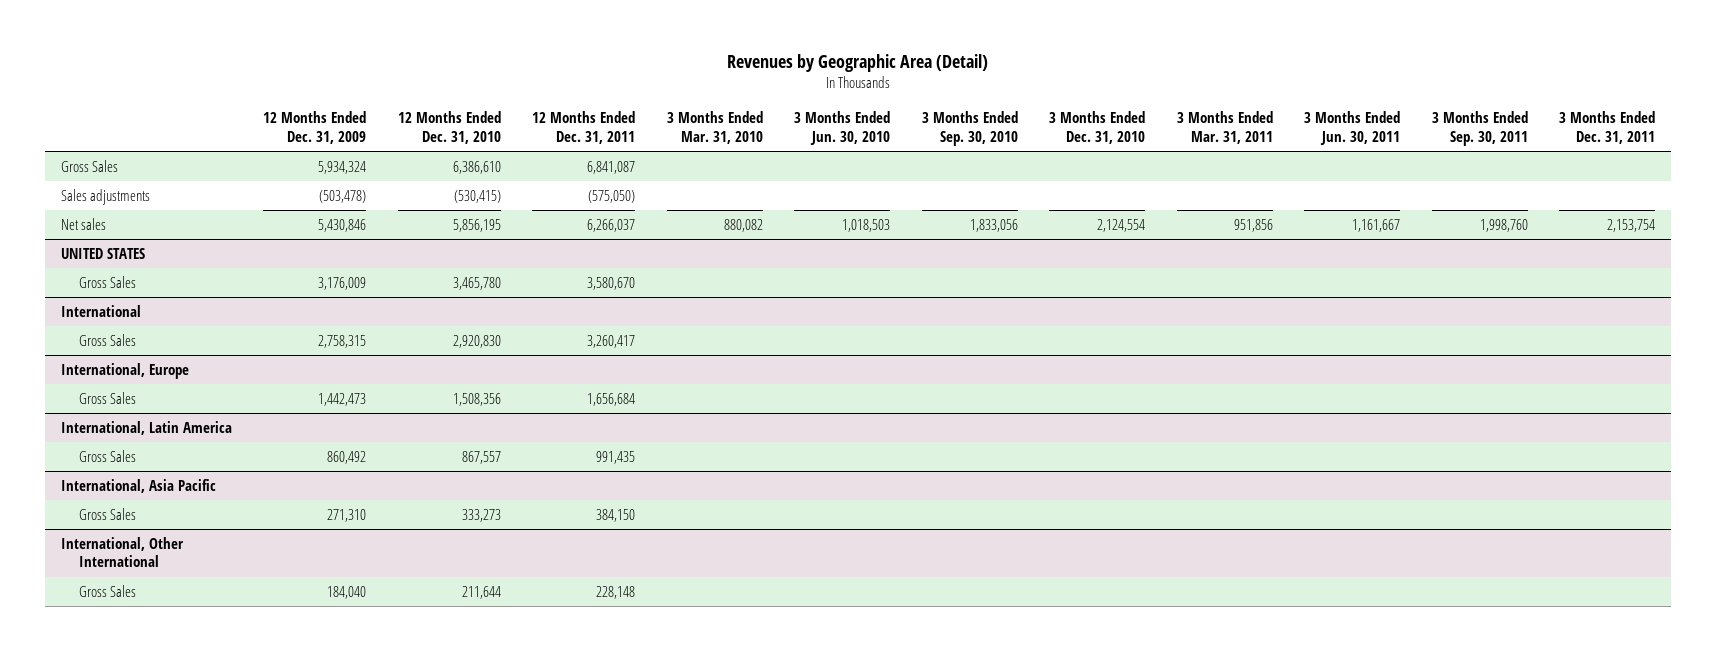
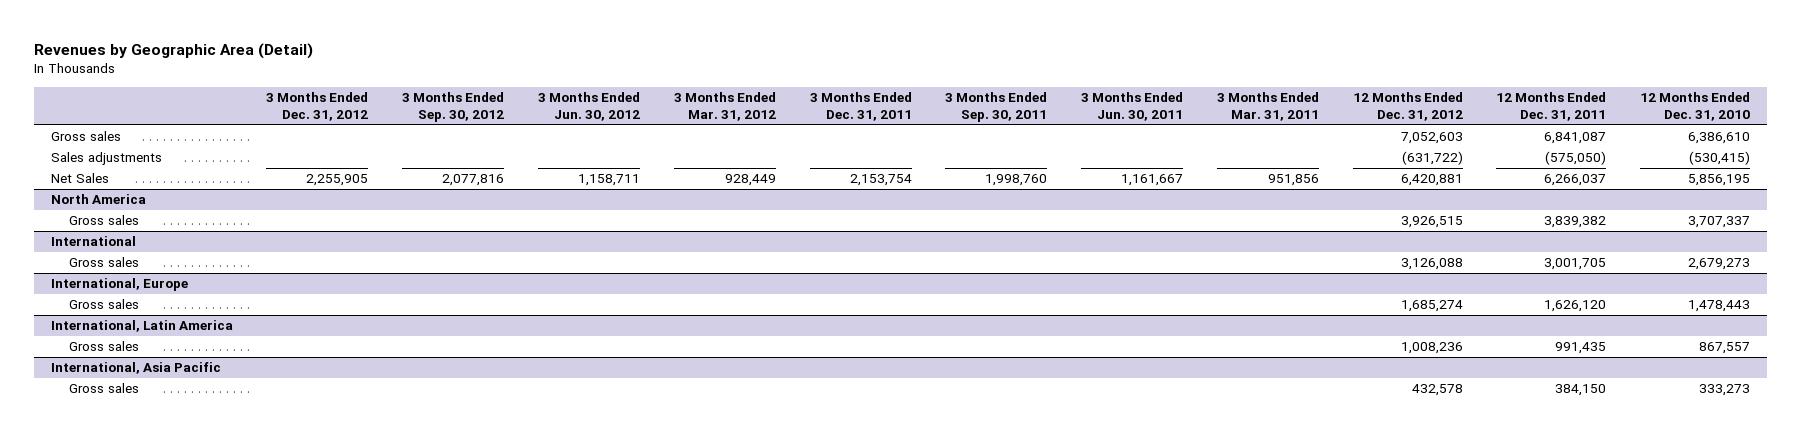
[263,111,367,144] 12 Months Ended Dec. 31, 2009 -> none
[666,111,763,144] 3 Months Ended Mar. 31, 2010 -> none
[794,111,891,145] 3 Months Ended Jun. 30, 2010 -> none
[921,111,1018,146] 3 Months Ended Sep. 30, 2010 -> none
[1049,111,1146,144] 3 Months Ended Dec. 31, 2010 -> none
none -> [266,91,369,122] 3 Months Ended Dec. 31, 2012
none -> [402,91,505,123] 3 Months Ended Sep. 30, 2012
none -> [538,91,641,122] 3 Months Ended Jun. 30, 2012
none -> [673,91,776,122] 3 Months Ended Mar. 31, 2012
none -> [1352,91,1463,122] 12 Months Ended Dec. 31, 2012
[60,159,118,172] Gross Sales -> [50,131,121,142] Gross sales
[60,247,145,259] UNITED STATES -> none
[60,217,106,230] Net sales -> [50,173,109,184] Net Sales
none -> [50,194,146,205] North America
[78,275,136,288] Gross Sales -> [69,215,140,226] Gross sales
[452,276,501,290] 3,465,780 -> [1688,216,1751,229] 3,707,337
[587,276,636,290] 3,580,670 -> [1544,216,1607,229] 3,839,382
[78,333,136,346] Gross Sales -> [69,257,140,268] Gross sales
[452,334,501,348] 2,920,830 -> [1688,258,1751,271] 2,679,273
[587,334,636,348] 3,260,417 -> [1544,258,1607,271] 3,001,705
[78,391,136,404] Gross Sales -> [69,299,140,310] Gross sales
[452,392,501,406] 1,508,356 -> [1688,300,1751,313] 1,478,443
[587,392,636,406] 1,656,684 -> [1544,300,1607,313] 1,626,120
[78,449,136,462] Gross Sales -> [69,341,140,352] Gross sales
[60,536,184,568] International, Other International -> none
[78,584,136,597] Gross Sales -> none
[78,507,136,520] Gross Sales -> [69,383,140,394] Gross sales

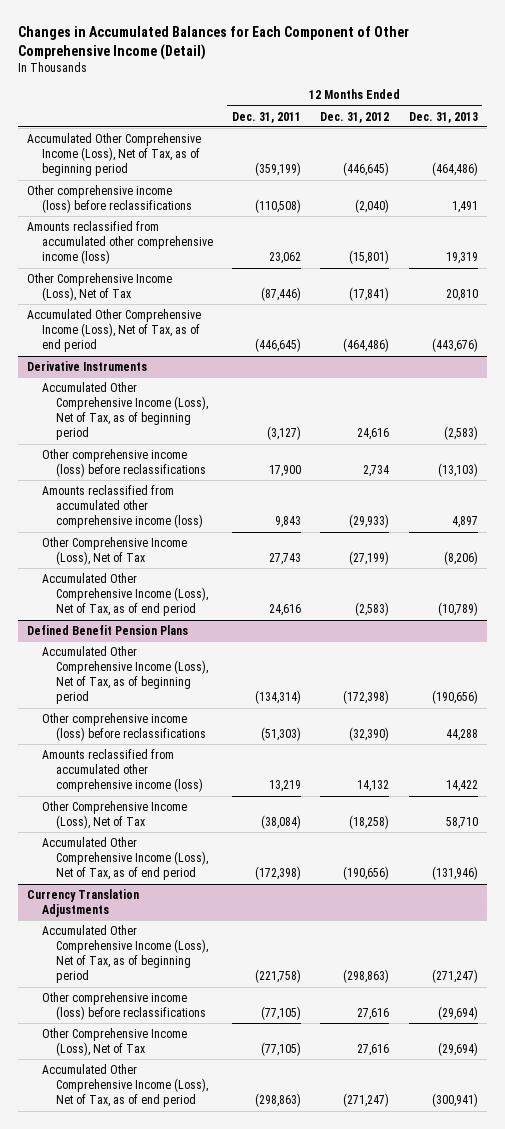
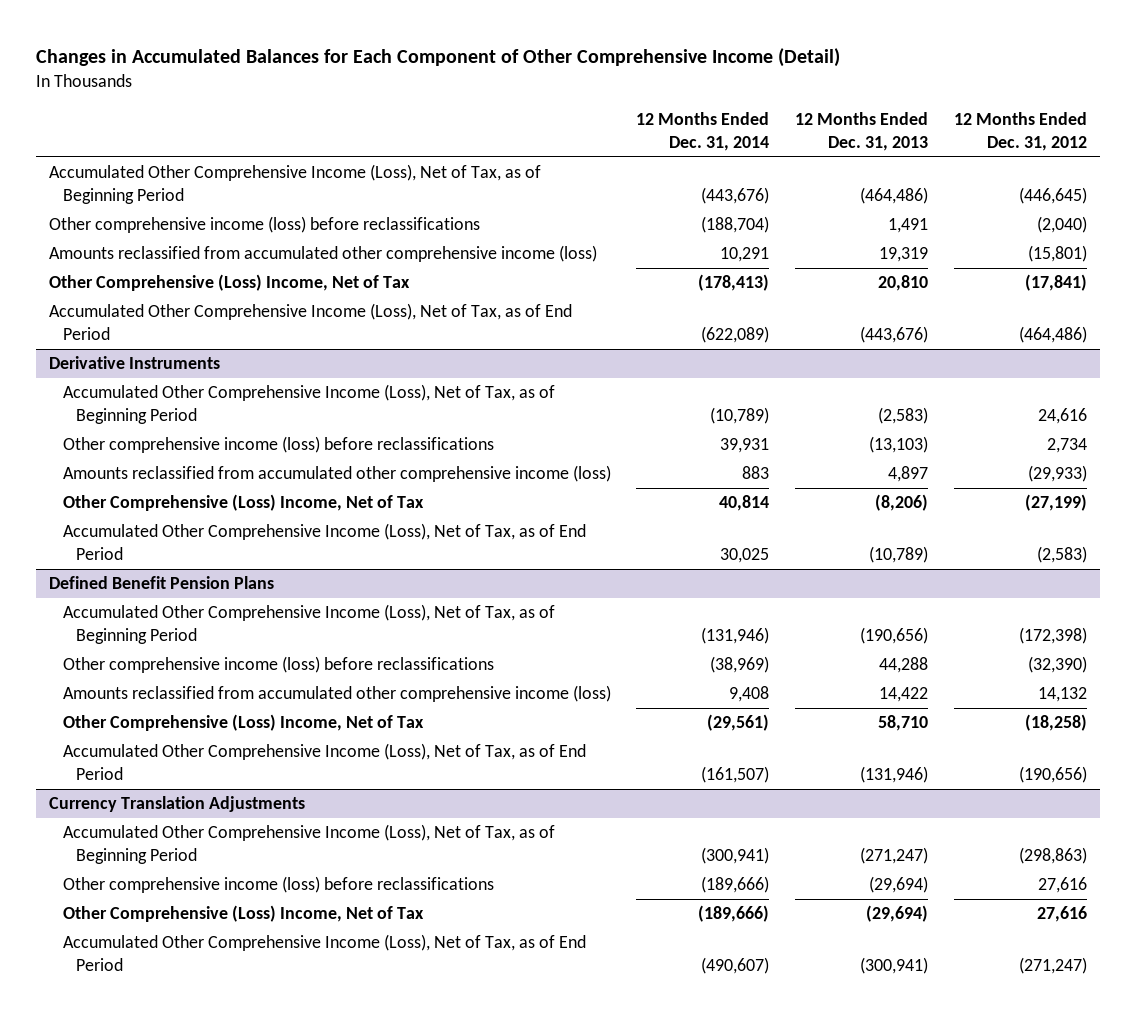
[232,111,302,123] Dec. 31, 2011 -> none
none -> [636,111,770,151] 12 Months Ended Dec. 31, 2014
[27,132,202,177] Accumulated Other Comprehensive Income (Loss), Net of Tax, as of beginning period -> [48,164,541,205] Accumulated Other Comprehensive Income (Loss), Net of Tax, as of Beginning Period
[27,272,173,302] Other Comprehensive Income (Loss), Net of Tax -> [48,274,410,292] Other Comprehensive (Loss) Income, Net of Tax
[27,308,202,353] Accumulated Other Comprehensive Income (Loss), Net of Tax, as of end period -> [48,303,572,341] Accumulated Other Comprehensive Income (Loss), Net of Tax, as of End Period
[41,381,209,441] Accumulated Other Comprehensive Income (Loss), Net of Tax, as of beginning period -> [62,384,555,425] Accumulated Other Comprehensive Income (Loss), Net of Tax, as of Beginning Period
[41,536,187,566] Other Comprehensive Income (Loss), Net of Tax -> [62,494,424,512] Other Comprehensive (Loss) Income, Net of Tax
[41,572,209,617] Accumulated Other Comprehensive Income (Loss), Net of Tax, as of end period -> [62,523,586,561] Accumulated Other Comprehensive Income (Loss), Net of Tax, as of End Period
[41,645,209,705] Accumulated Other Comprehensive Income (Loss), Net of Tax, as of beginning period -> [62,604,555,645] Accumulated Other Comprehensive Income (Loss), Net of Tax, as of Beginning Period
[41,800,187,830] Other Comprehensive Income (Loss), Net of Tax -> [62,714,424,732] Other Comprehensive (Loss) Income, Net of Tax
[41,836,209,881] Accumulated Other Comprehensive Income (Loss), Net of Tax, as of end period -> [62,743,586,781] Accumulated Other Comprehensive Income (Loss), Net of Tax, as of End Period
[41,924,209,984] Accumulated Other Comprehensive Income (Loss), Net of Tax, as of beginning period -> [62,824,555,865] Accumulated Other Comprehensive Income (Loss), Net of Tax, as of Beginning Period
[41,1027,187,1057] Other Comprehensive Income (Loss), Net of Tax -> [62,905,424,923] Other Comprehensive (Loss) Income, Net of Tax
[41,1063,209,1108] Accumulated Other Comprehensive Income (Loss), Net of Tax, as of end period -> [62,934,586,972] Accumulated Other Comprehensive Income (Loss), Net of Tax, as of End Period

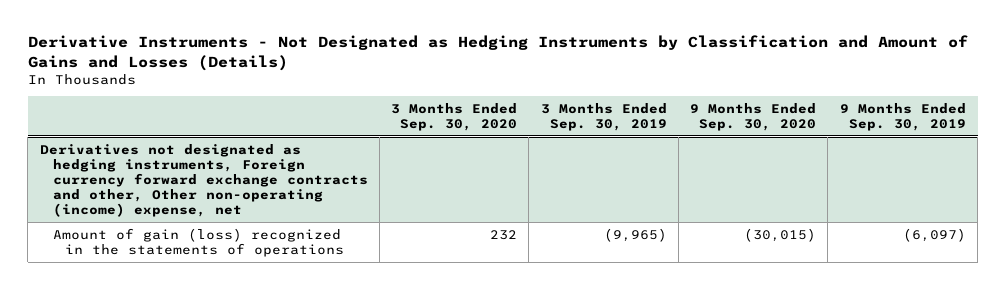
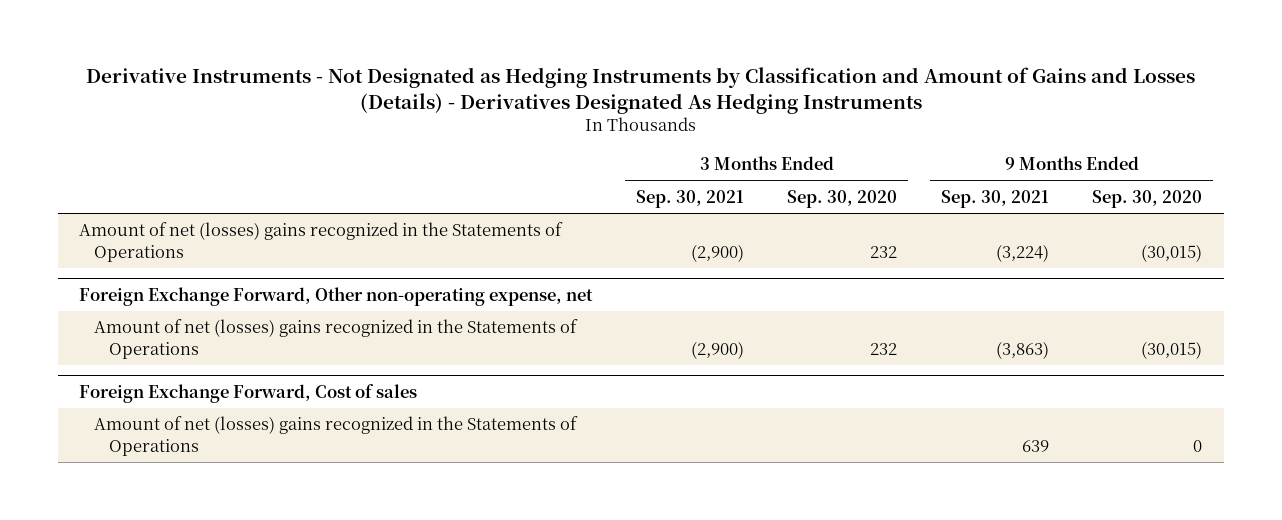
[27,35,968,71] Derivative Instruments - Not Designated as Hedging Instruments by Classification and Amount of Gains and Losses (Details) -> [85,67,1195,114] Derivative Instruments - Not Designated as Hedging Instruments by Classification and Amount of Gains and Losses (Details) - Derivatives Designated As Hedging Instruments
[540,102,667,131] 3 Months Ended Sep. 30, 2019 -> none
[839,102,966,131] 9 Months Ended Sep. 30, 2019 -> none
none -> [635,189,744,208] Sep. 30, 2021
none -> [940,189,1049,208] Sep. 30, 2021
[39,143,368,217] Derivatives not designated as hedging instruments, Foreign currency forward exchange contracts and other, Other non-operating (income) expense, net -> none
[52,227,345,257] Amount of gain (loss) recognized in the statements of operations -> [79,222,564,262] Amount of net (losses) gains recognized in the Statements of Operations
none -> [79,287,594,307] Foreign Exchange Forward, Other non-operating expense, net
none -> [94,319,579,359] Amount of net (losses) gains recognized in the Statements of Operations
none -> [79,384,418,404] Foreign Exchange Forward, Cost of sales
none -> [94,416,579,456] Amount of net (losses) gains recognized in the Statements of Operations

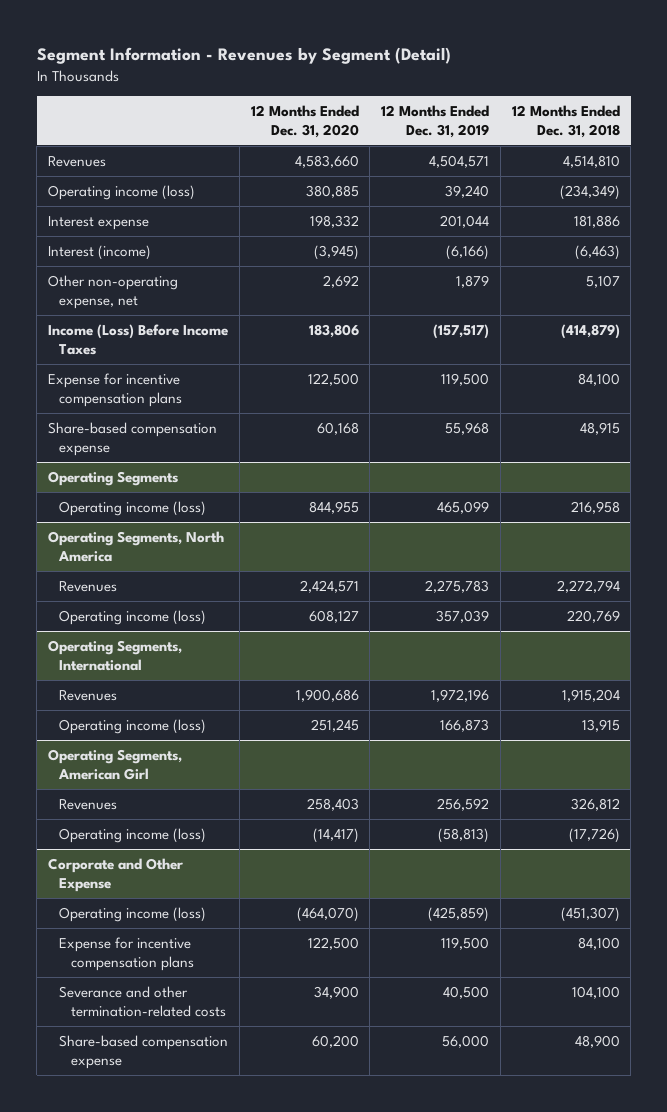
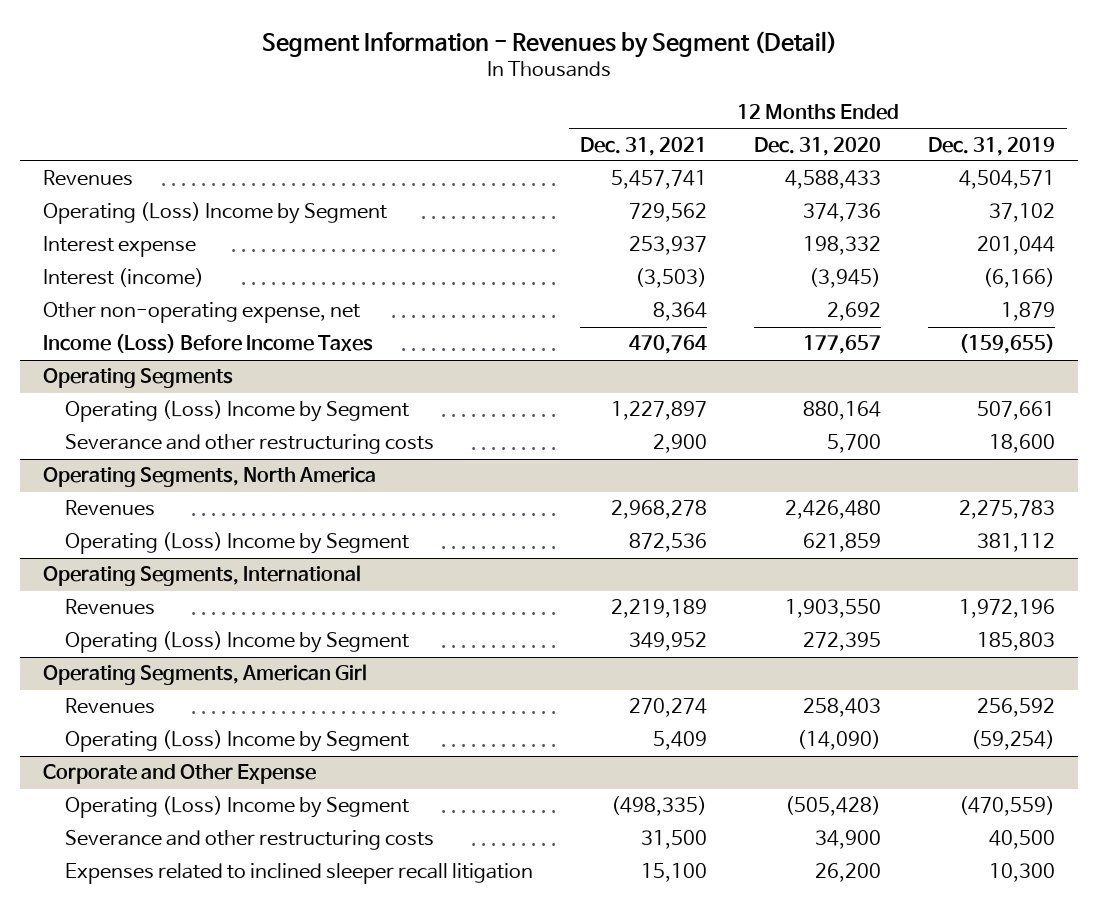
[511,104,620,138] 12 Months Ended Dec. 31, 2018 -> none
none -> [580,136,708,156] Dec. 31, 2021
[294,155,359,169] 4,583,660 -> [785,170,882,190] 4,588,433
[47,185,195,201] Operating income (loss) -> [43,202,388,225] Operating (Loss) Income by Segment
[305,185,359,199] 380,885 -> [803,203,882,223] 374,736
[445,185,490,199] 39,240 -> [988,203,1055,223] 37,102
[47,373,183,407] Expense for incentive compensation plans -> none
[47,422,217,456] Share-based compensation expense -> none
[308,324,359,339] 183,806 -> [803,335,882,355] 177,657
[433,324,490,340] (157,517) -> [958,334,1055,355] (159,655)
[59,501,207,517] Operating income (loss) -> [65,400,410,423] Operating (Loss) Income by Segment
[308,501,359,515] 844,955 -> [803,401,882,421] 880,164
[437,501,490,515] 465,099 -> [976,401,1055,421] 507,661
none -> [65,434,435,455] Severance and other restructuring costs
[299,580,359,594] 2,424,571 -> [785,500,882,520] 2,426,480
[59,610,207,626] Operating income (loss) -> [65,532,410,555] Operating (Loss) Income by Segment
[308,610,359,624] 608,127 -> [803,533,882,553] 621,859
[436,610,490,624] 357,039 -> [976,533,1055,553] 381,112
[295,689,359,703] 1,900,686 -> [785,599,882,619] 1,903,550
[59,719,207,735] Operating income (loss) -> [65,631,410,654] Operating (Loss) Income by Segment
[310,719,359,733] 251,245 -> [803,632,882,652] 272,395
[440,719,490,733] 166,873 -> [976,632,1055,652] 185,803
[59,828,207,844] Operating income (loss) -> [65,730,410,753] Operating (Loss) Income by Segment
[312,828,359,844] (14,417) -> [797,730,882,751] (14,090)
[438,828,490,844] (58,813) -> [970,730,1055,751] (59,254)
[59,937,194,971] Expense for incentive compensation plans -> none
[59,1035,229,1069] Share-based compensation expense -> none
[59,907,207,923] Operating income (loss) -> [65,796,410,819] Operating (Loss) Income by Segment
[296,907,359,923] (464,070) -> [785,796,882,817] (505,428)
[428,907,490,923] (425,859) -> [958,796,1055,817] (470,559)
[59,986,226,1017] Severance and other termination-related costs -> [65,830,435,851] Severance and other restructuring costs
none -> [65,863,534,885] Expenses related to inclined sleeper recall litigation

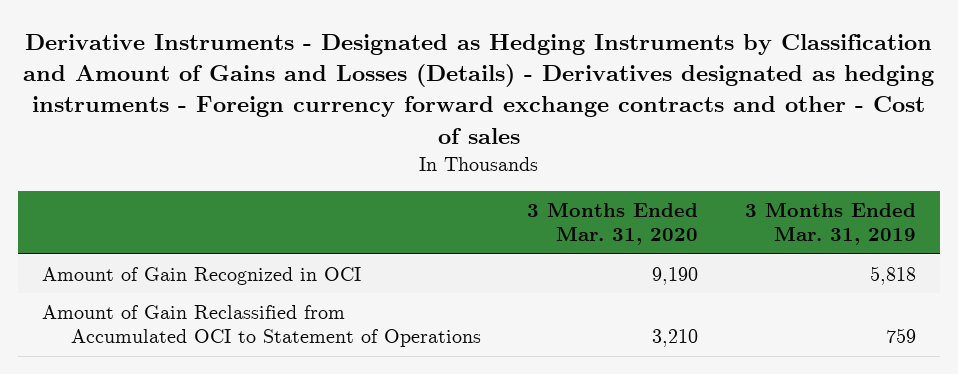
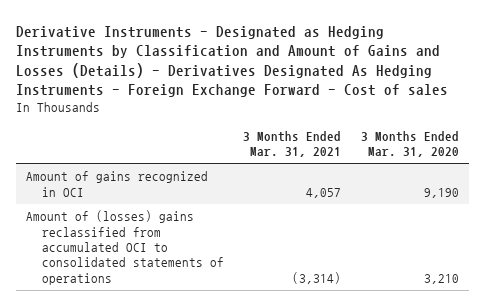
[22,33,934,144] Derivative Instruments - Designated as Hedging Instruments by Classification and Amount of Gains and Losses (Details) - Derivatives designated as hedging instruments - Foreign currency forward exchange contracts and other - Cost of sales -> [16,25,449,98] Derivative Instruments - Designated as Hedging Instruments by Classification and Amount of Gains and Losses (Details) - Derivatives Designated As Hedging Instruments - Foreign Exchange Forward - Cost of sales
[745,202,917,246] 3 Months Ended Mar. 31, 2019 -> none
none -> [243,130,342,158] 3 Months Ended Mar. 31, 2021
[41,267,361,286] Amount of Gain Recognized in OCI -> [26,171,209,197] Amount of gains recognized in OCI
[41,305,481,348] Amount of Gain Reclassified from Accumulated OCI to Statement of Operations -> [26,210,224,285] Amount of (losses) gains reclassified from accumulated OCI to consolidated statements of operations

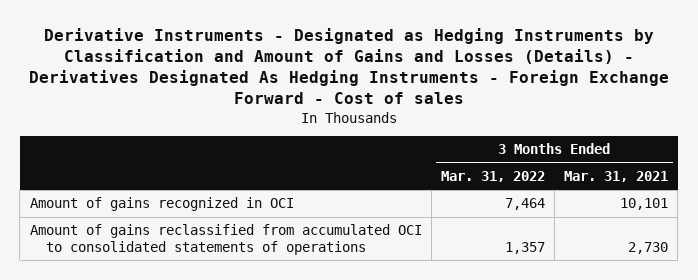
[361,130,460,158] 3 Months Ended Mar. 31, 2020 -> none
none -> [440,171,545,183] Mar. 31, 2022
[306,187,342,198] 4,057 -> [620,198,669,211] 10,101
[26,210,224,285] Amount of (losses) gains reclassified from accumulated OCI to consolidated statements of operations -> [29,224,422,255] Amount of gains reclassified from accumulated OCI to consolidated statements of operations
[292,271,342,284] (3,314) -> [628,241,669,254] 2,730

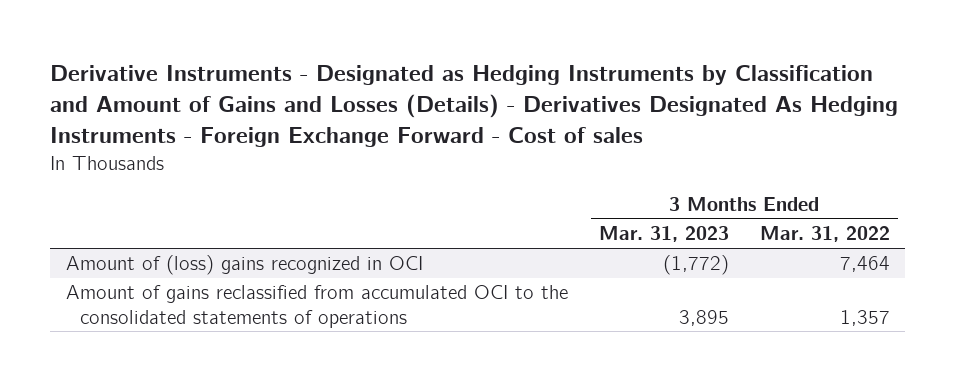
[564,171,669,183] Mar. 31, 2021 -> none
none -> [598,226,729,243] Mar. 31, 2023
[29,197,294,212] Amount of gains recognized in OCI -> [65,255,423,276] Amount of (loss) gains recognized in OCI
[29,224,422,255] Amount of gains reclassified from accumulated OCI to consolidated statements of operations -> [65,285,568,328] Amount of gains reclassified from accumulated OCI to the consolidated statements of operations

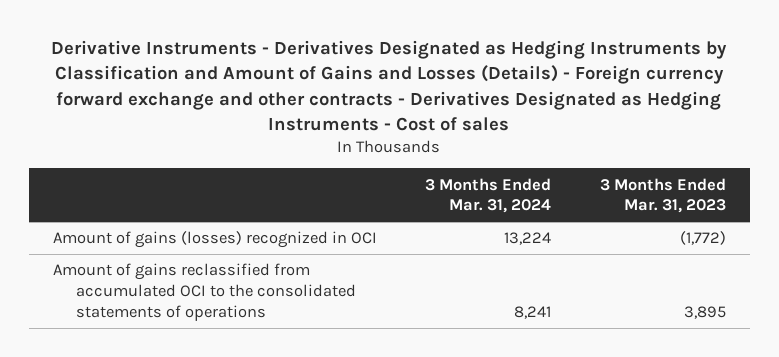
[50,65,899,148] Derivative Instruments - Designated as Hedging Instruments by Classification and Amount of Gains and Losses (Details) - Derivatives Designated As Hedging Instruments - Foreign Exchange Forward - Cost of sales -> [51,40,728,132] Derivative Instruments - Derivatives Designated as Hedging Instruments by Classification and Amount of Gains and Losses (Details) - Foreign currency forward exchange and other contracts - Derivatives Designated as Hedging Instruments - Cost of sales
[759,226,890,243] Mar. 31, 2022 -> none
none -> [425,177,552,214] 3 Months Ended Mar. 31, 2024
[65,255,423,276] Amount of (loss) gains recognized in OCI -> [53,231,378,249] Amount of gains (losses) recognized in OCI

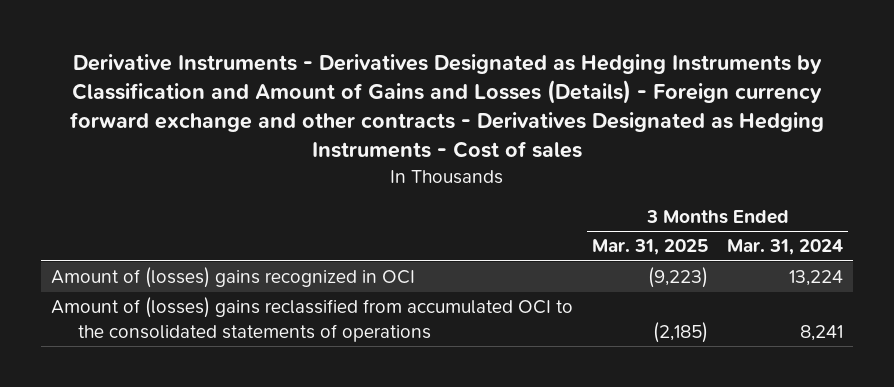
[599,177,726,214] 3 Months Ended Mar. 31, 2023 -> none
none -> [591,239,708,256] Mar. 31, 2025
[53,231,378,249] Amount of gains (losses) recognized in OCI -> [50,267,415,289] Amount of (losses) gains recognized in OCI
[53,263,356,322] Amount of gains reclassified from accumulated OCI to the consolidated statements of operations -> [50,297,573,342] Amount of (losses) gains reclassified from accumulated OCI to the consolidated statements of operations

